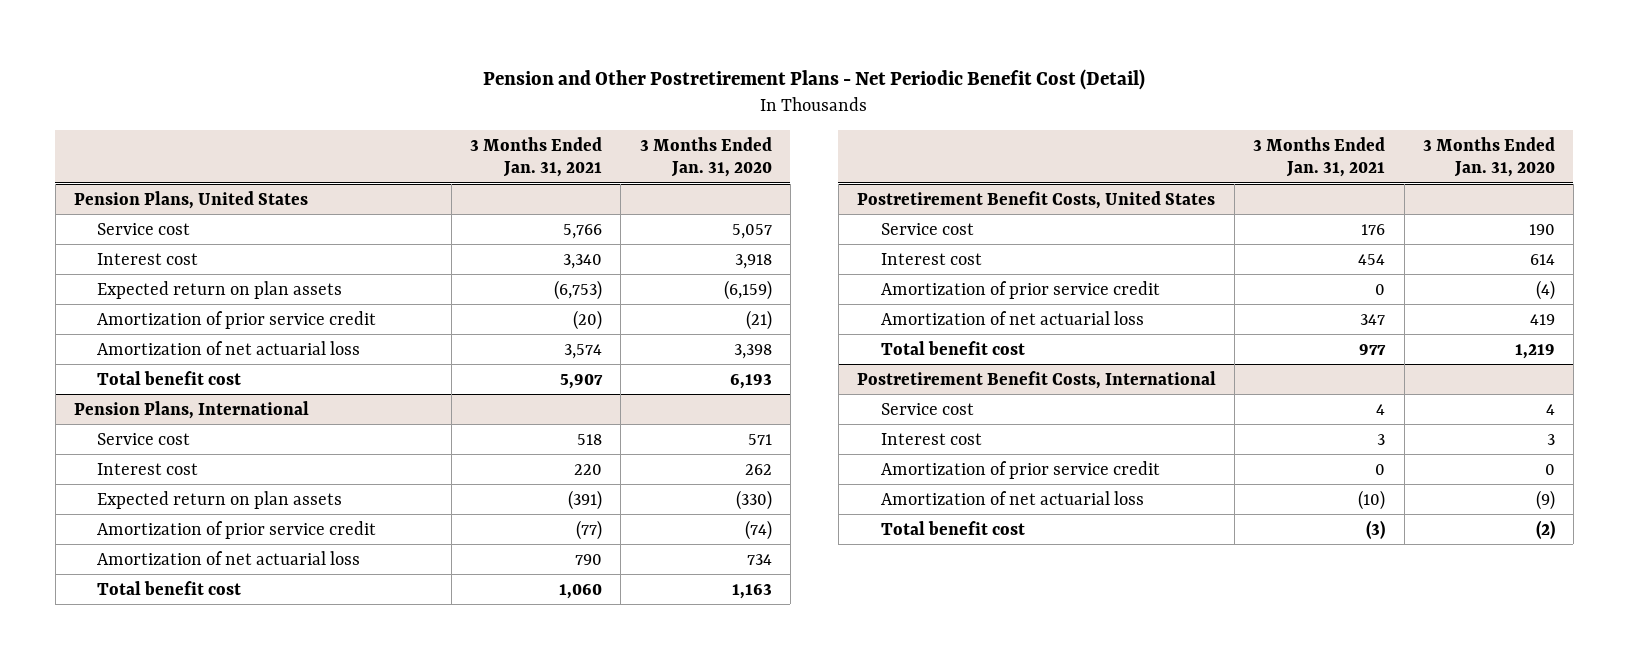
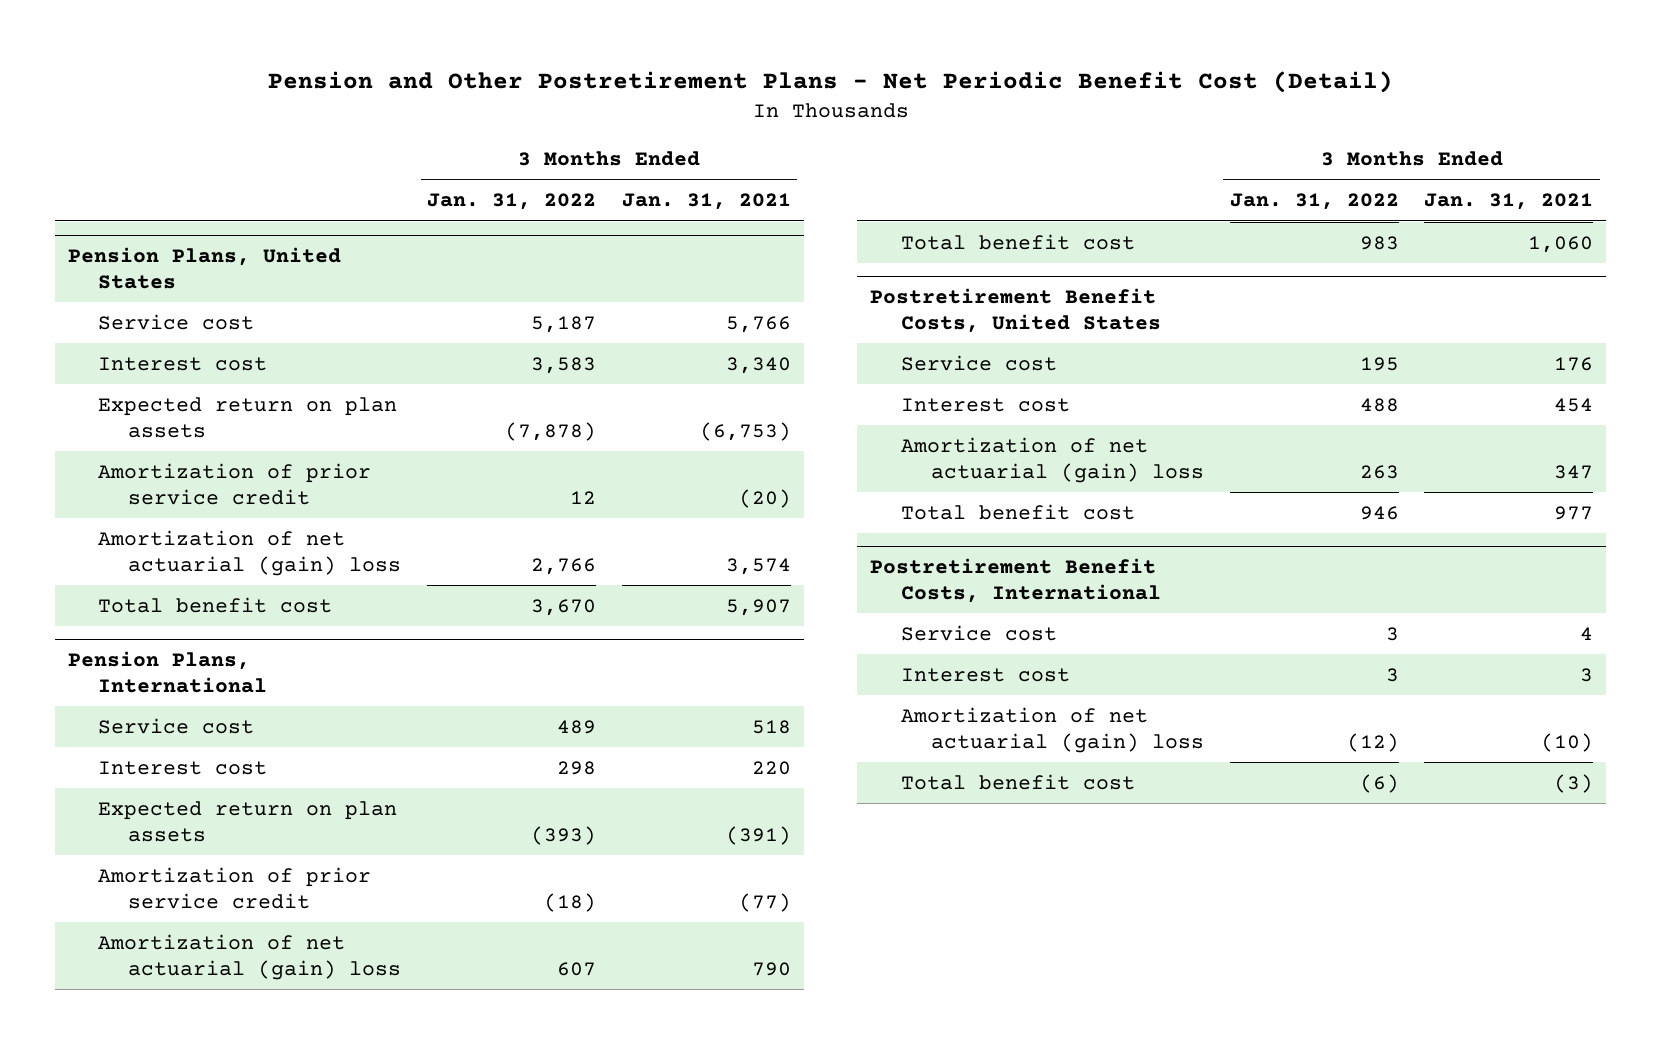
[639,137,772,178] 3 Months Ended Jan. 31, 2020 -> none
none -> [426,193,596,211] Jan. 31, 2022
[97,340,361,355] Amortization of net actuarial loss -> [97,529,402,577] Amortization of net actuarial (gain) loss
[97,550,361,565] Amortization of net actuarial loss -> [97,933,402,981] Amortization of net actuarial (gain) loss
[880,280,1160,299] Amortization of prior service credit -> none
[880,310,1144,325] Amortization of net actuarial loss -> [900,436,1204,484] Amortization of net actuarial (gain) loss
[880,460,1160,479] Amortization of prior service credit -> none
[880,490,1144,505] Amortization of net actuarial loss -> [900,706,1204,754] Amortization of net actuarial (gain) loss

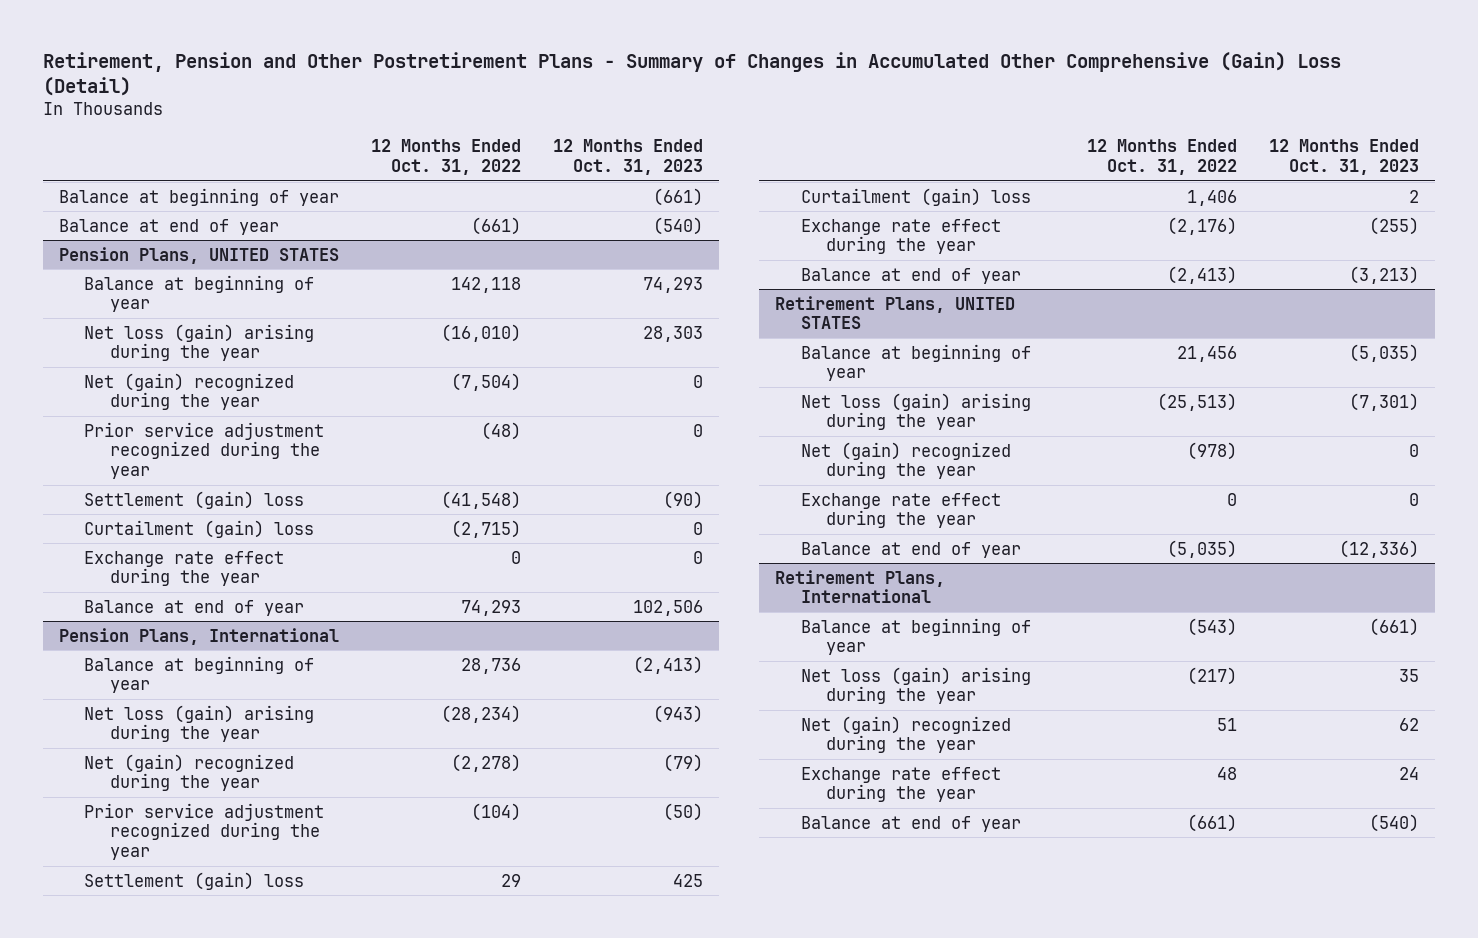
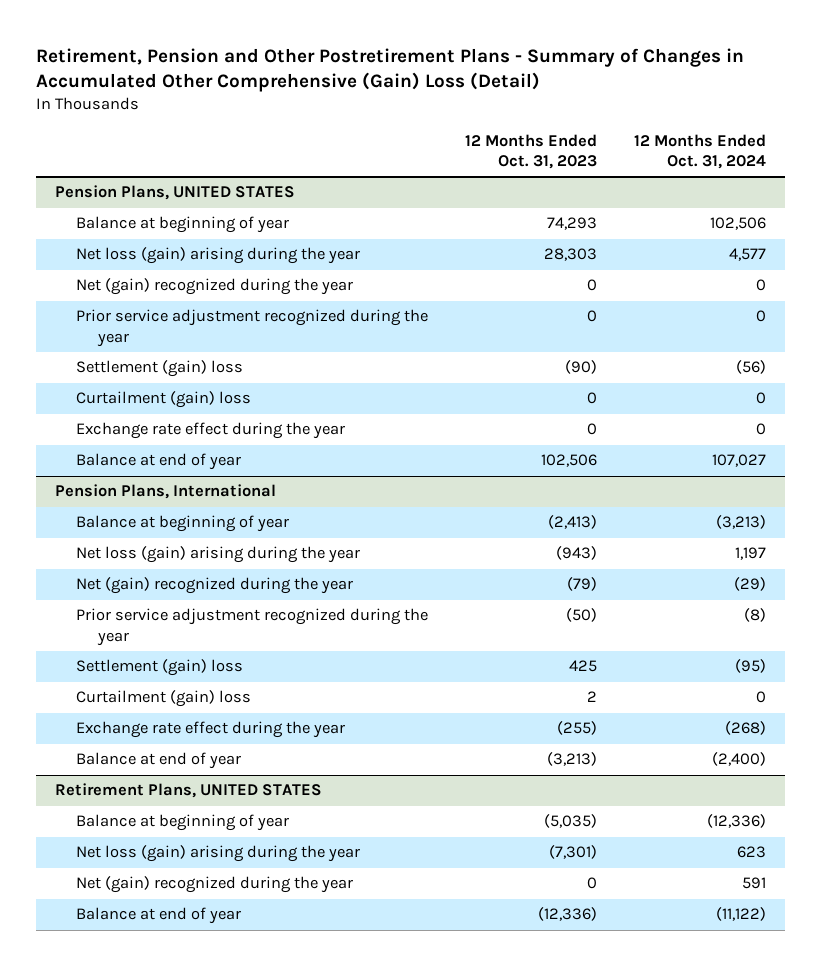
[370,139,521,176] 12 Months Ended Oct. 31, 2022 -> none
none -> [634,134,767,170] 12 Months Ended Oct. 31, 2024
[58,187,339,206] Balance at beginning of year -> none
[58,218,279,235] Balance at end of year -> none
[800,492,1001,529] Exchange rate effect during the year -> none
[775,569,946,604] Retirement Plans, International -> none
[800,617,1031,656] Balance at beginning of year -> none
[800,666,1031,705] Net loss (gain) arising during the year -> none
[800,715,1011,754] Net (gain) recognized during the year -> none
[800,766,1001,803] Exchange rate effect during the year -> none
[800,815,1021,832] Balance at end of year -> none

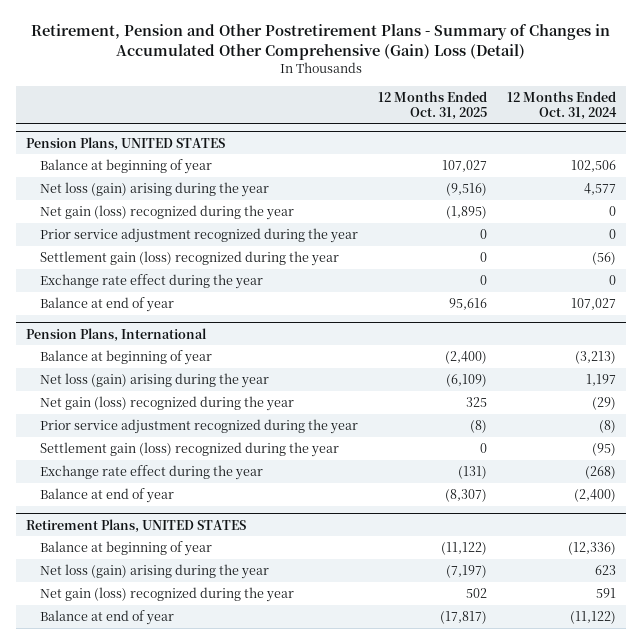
[465,134,598,170] 12 Months Ended Oct. 31, 2023 -> none
none -> [377,90,487,120] 12 Months Ended Oct. 31, 2025
[76,278,354,296] Net (gain) recognized during the year -> [39,205,294,221] Net gain (loss) recognized during the year
[76,391,252,409] Curtailment (gain) loss -> none
[76,360,244,378] Settlement (gain) loss -> [39,251,339,267] Settlement gain (loss) recognized during the year
[76,577,354,595] Net (gain) recognized during the year -> [39,396,294,412] Net gain (loss) recognized during the year
[76,690,252,708] Curtailment (gain) loss -> none
[76,659,244,677] Settlement (gain) loss -> [39,442,339,458] Settlement gain (loss) recognized during the year
[76,876,354,894] Net (gain) recognized during the year -> [39,587,294,603] Net gain (loss) recognized during the year

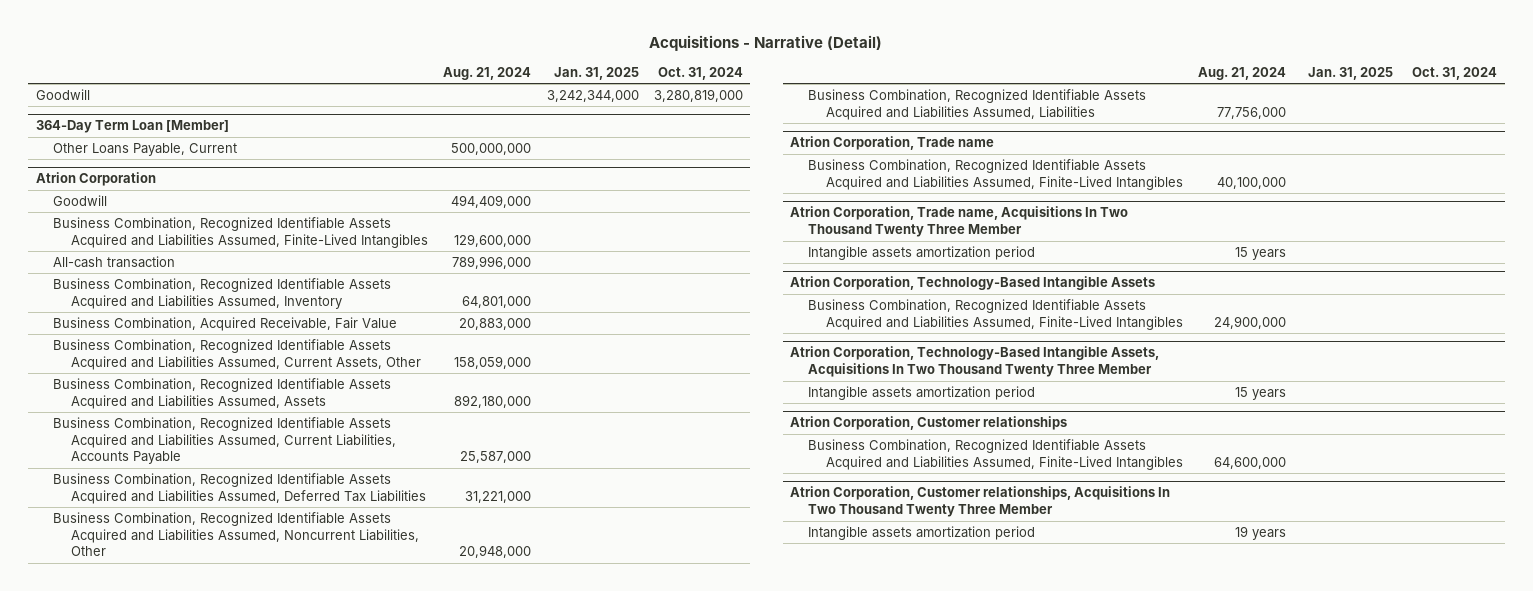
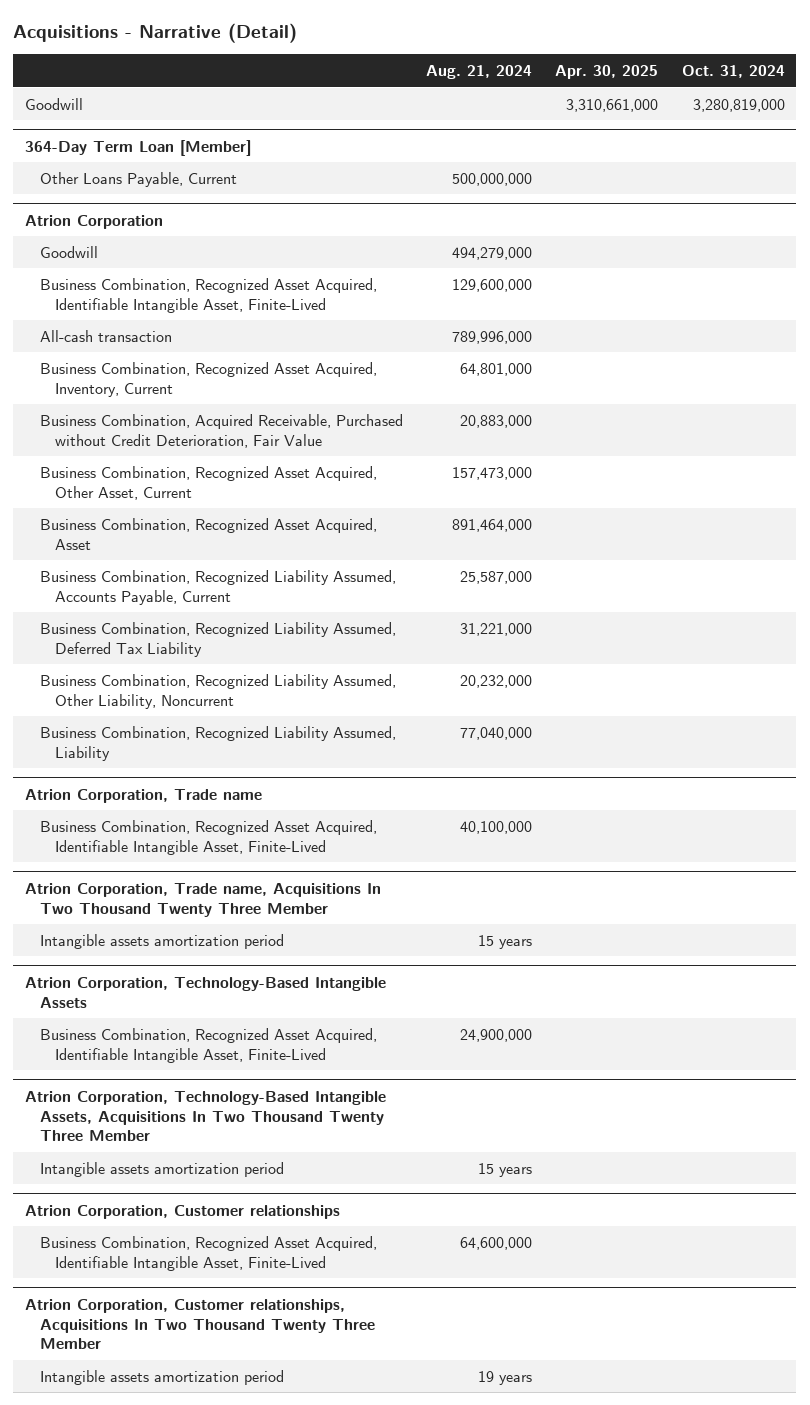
[553,66,639,80] Jan. 31, 2025 -> none
none -> [555,65,659,80] Apr. 30, 2025
[451,194,532,208] 494,409,000 -> [452,246,533,260] 494,279,000
[53,216,429,248] Business Combination, Recognized Identifiable Assets Acquired and Liabilities Assumed, Finite-Lived Intangibles -> [40,277,378,313] Business Combination, Recognized Asset Acquired, Identifiable Intangible Asset, Finite-Lived
[53,277,392,309] Business Combination, Recognized Identifiable Assets Acquired and Liabilities Assumed, Inventory -> [40,361,378,397] Business Combination, Recognized Asset Acquired, Inventory, Current
[53,316,398,331] Business Combination, Acquired Receivable, Fair Value -> [40,413,404,448] Business Combination, Acquired Receivable, Purchased without Credit Deterioration, Fair Value
[53,338,422,370] Business Combination, Recognized Identifiable Assets Acquired and Liabilities Assumed, Current Assets, Other -> [40,465,378,500] Business Combination, Recognized Asset Acquired, Other Asset, Current
[454,355,532,369] 158,059,000 -> [452,466,533,480] 157,473,000
[53,377,392,409] Business Combination, Recognized Identifiable Assets Acquired and Liabilities Assumed, Assets -> [40,517,378,550] Business Combination, Recognized Asset Acquired, Asset
[454,394,532,408] 892,180,000 -> [452,518,533,532] 891,464,000
[53,416,397,465] Business Combination, Recognized Identifiable Assets Acquired and Liabilities Assumed, Current Liabilities, Accounts Payable -> [40,569,397,605] Business Combination, Recognized Liability Assumed, Accounts Payable, Current
[53,472,427,504] Business Combination, Recognized Identifiable Assets Acquired and Liabilities Assumed, Deferred Tax Liabilities -> [40,621,397,657] Business Combination, Recognized Liability Assumed, Deferred Tax Liability
[53,511,420,557] Business Combination, Recognized Identifiable Assets Acquired and Liabilities Assumed, Noncurrent Liabilities, Other -> [40,673,397,709] Business Combination, Recognized Liability Assumed, Other Liability, Noncurrent
[459,545,532,559] 20,948,000 -> [460,674,533,688] 20,232,000
[808,88,1147,120] Business Combination, Recognized Identifiable Assets Acquired and Liabilities Assumed, Liabilities -> [40,725,397,761] Business Combination, Recognized Liability Assumed, Liability
[1217,106,1287,119] 77,756,000 -> [460,726,533,740] 77,040,000
[808,158,1183,190] Business Combination, Recognized Identifiable Assets Acquired and Liabilities Assumed, Finite-Lived Intangibles -> [40,819,378,855] Business Combination, Recognized Asset Acquired, Identifiable Intangible Asset, Finite-Lived
[808,298,1183,330] Business Combination, Recognized Identifiable Assets Acquired and Liabilities Assumed, Finite-Lived Intangibles -> [40,1027,378,1063] Business Combination, Recognized Asset Acquired, Identifiable Intangible Asset, Finite-Lived
[808,438,1183,470] Business Combination, Recognized Identifiable Assets Acquired and Liabilities Assumed, Finite-Lived Intangibles -> [40,1235,378,1271] Business Combination, Recognized Asset Acquired, Identifiable Intangible Asset, Finite-Lived

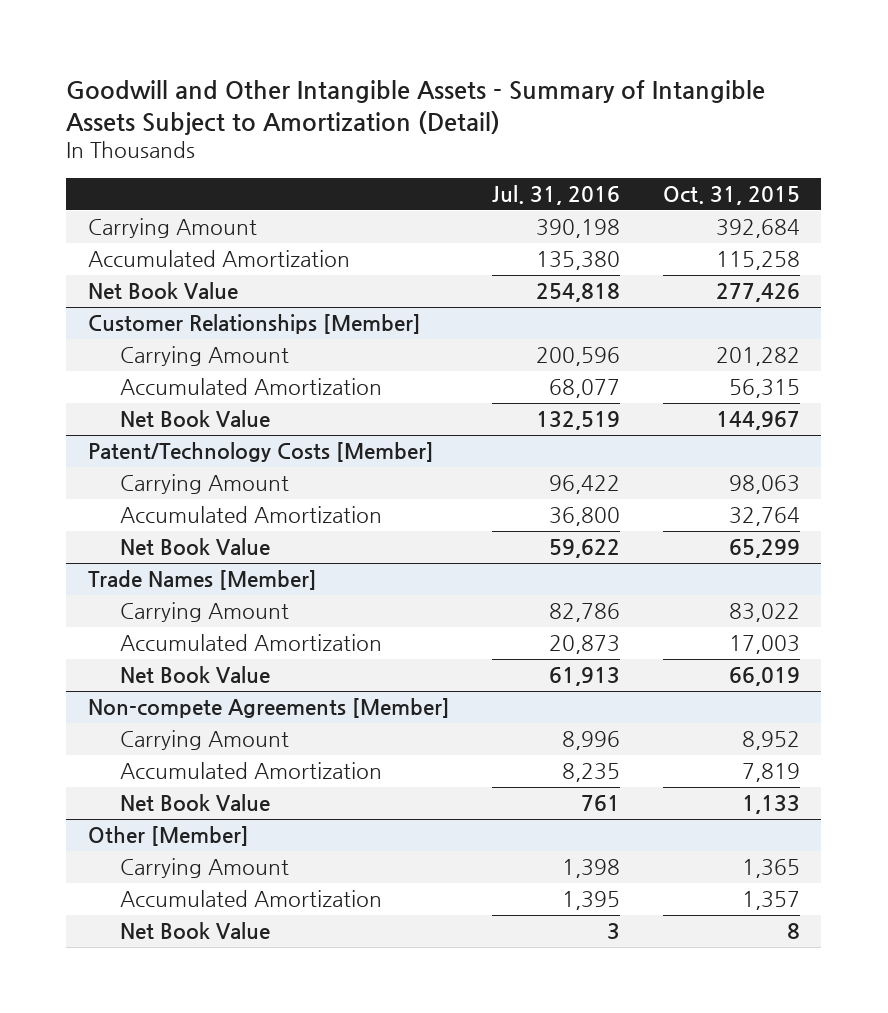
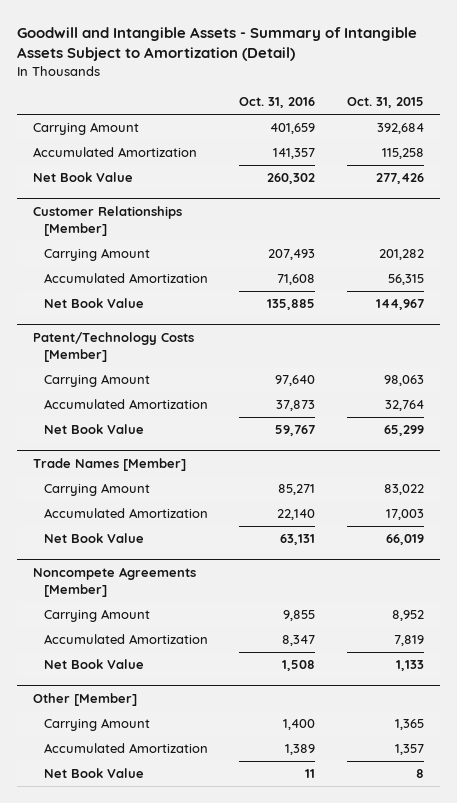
[66,80,766,135] Goodwill and Other Intangible Assets - Summary of Intangible Assets Subject to Amortization (Detail) -> [17,26,418,62] Goodwill and Intangible Assets - Summary of Intangible Assets Subject to Amortization (Detail)
[492,184,621,205] Jul. 31, 2016 -> none
none -> [239,97,316,109] Oct. 31, 2016
[87,698,450,719] Non-compete Agreements [Member] -> [33,566,197,597] Noncompete Agreements [Member]

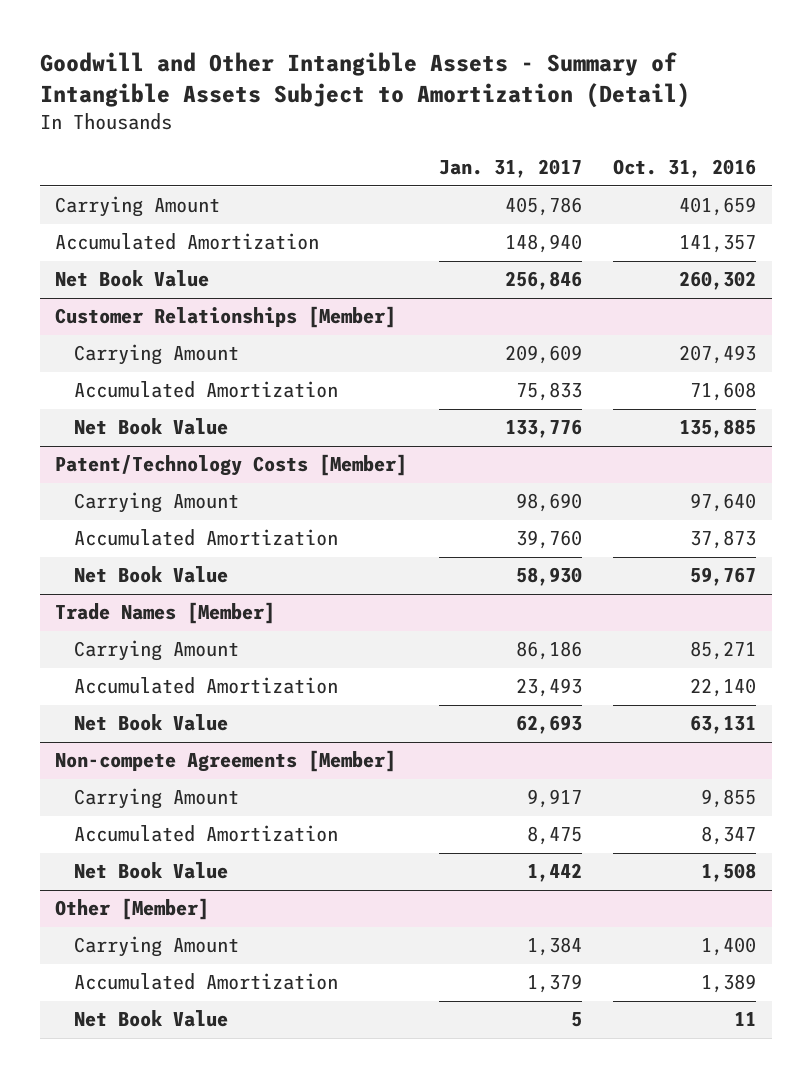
[17,26,418,62] Goodwill and Intangible Assets - Summary of Intangible Assets Subject to Amortization (Detail) -> [39,51,690,108] Goodwill and Other Intangible Assets - Summary of Intangible Assets Subject to Amortization (Detail)
[346,97,424,109] Oct. 31, 2015 -> none
none -> [438,159,582,179] Jan. 31, 2017
[33,566,197,597] Noncompete Agreements [Member] -> [55,750,397,773] Non-compete Agreements [Member]

